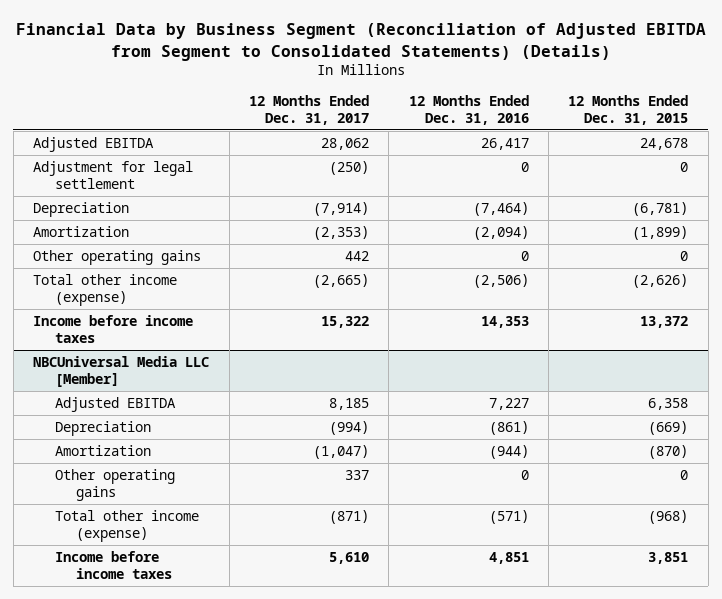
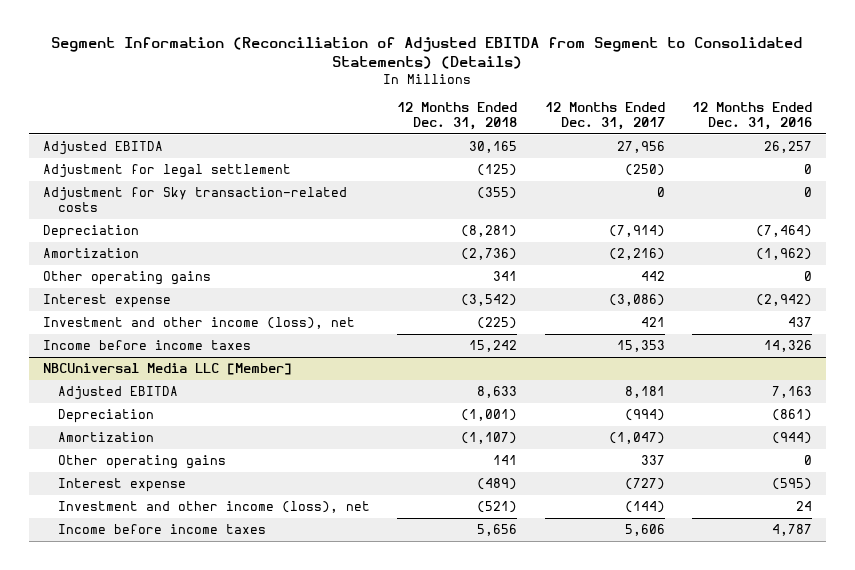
[15,23,706,61] Financial Data by Business Segment (Reconciliation of Adjusted EBITDA from Segment to Consolidated Statements) (Details) -> [51,37,803,70] Segment Information (Reconciliation of Adjusted EBITDA from Segment to Consolidated Statements) (Details)
[568,95,689,125] 12 Months Ended Dec. 31, 2015 -> none
none -> [397,102,518,131] 12 Months Ended Dec. 31, 2018
[320,138,369,151] 28,062 -> [616,141,665,154] 27,956
[480,138,529,151] 26,417 -> [763,141,812,154] 26,257
none -> [42,187,347,212] Adjustment for Sky transaction-related costs
[312,226,369,241] (2,353) -> [608,248,665,261] (2,216)
[472,226,529,241] (2,094) -> [755,248,812,261] (1,962)
none -> [42,294,171,309] Interest expense
[33,274,178,306] Total other income (expense) -> [42,317,355,330] Investment and other income (loss), net
[312,274,369,289] (2,665) -> [640,317,665,328] 421
[472,274,529,289] (2,506) -> [787,317,812,328] 437
[320,316,369,329] 15,322 -> [616,340,665,353] 15,353
[480,316,529,329] 14,353 -> [763,340,812,353] 14,326
[328,398,369,411] 8,185 -> [624,386,665,399] 8,181
[488,398,529,411] 7,227 -> [771,386,812,399] 7,163
none -> [57,478,186,493] Interest expense
[54,510,199,542] Total other income (expense) -> [57,501,370,514] Investment and other income (loss), net
[328,510,369,525] (871) -> [624,501,665,514] (144)
[488,510,529,525] (571) -> [795,501,812,512] 24
[328,552,369,565] 5,610 -> [624,524,665,537] 5,606
[488,552,529,565] 4,851 -> [771,524,812,537] 4,787

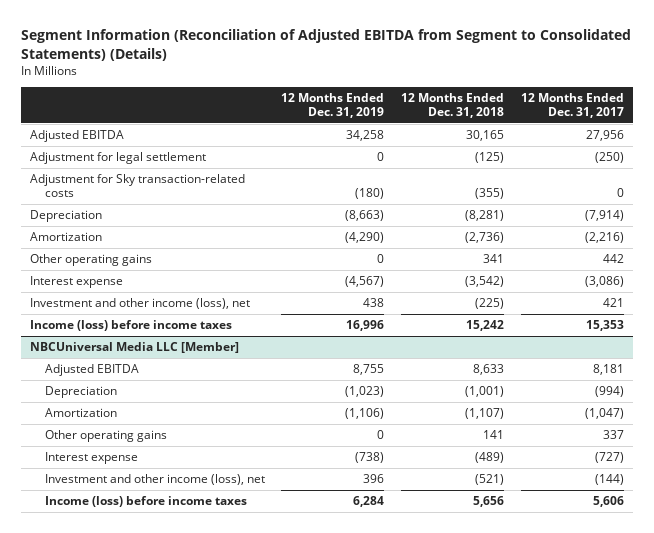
[691,102,812,131] 12 Months Ended Dec. 31, 2016 -> none
none -> [281,92,385,119] 12 Months Ended Dec. 31, 2019
[42,340,251,351] Income before income taxes -> [29,320,232,332] Income (loss) before income taxes
[57,524,266,535] Income before income taxes -> [44,496,247,508] Income (loss) before income taxes

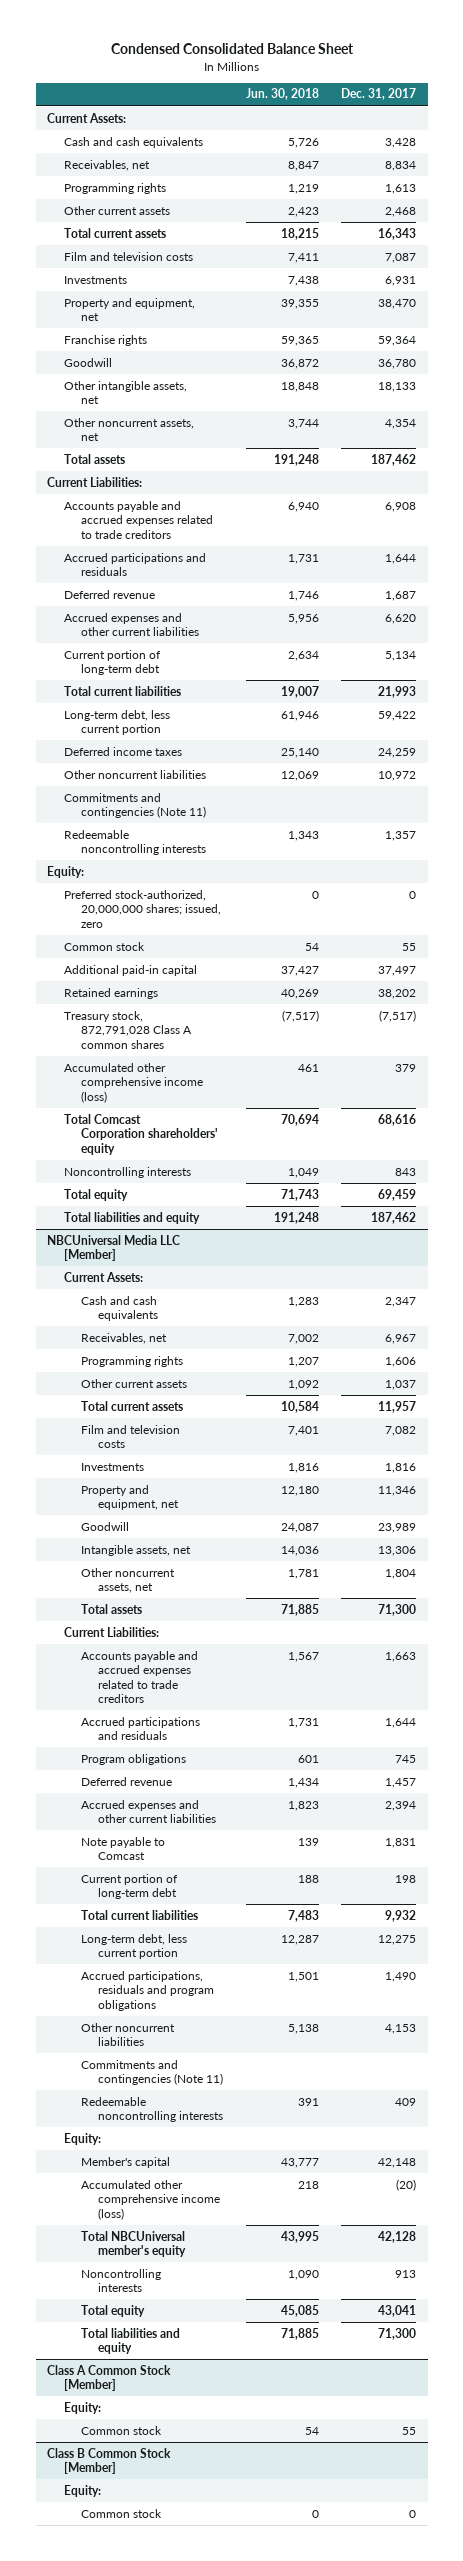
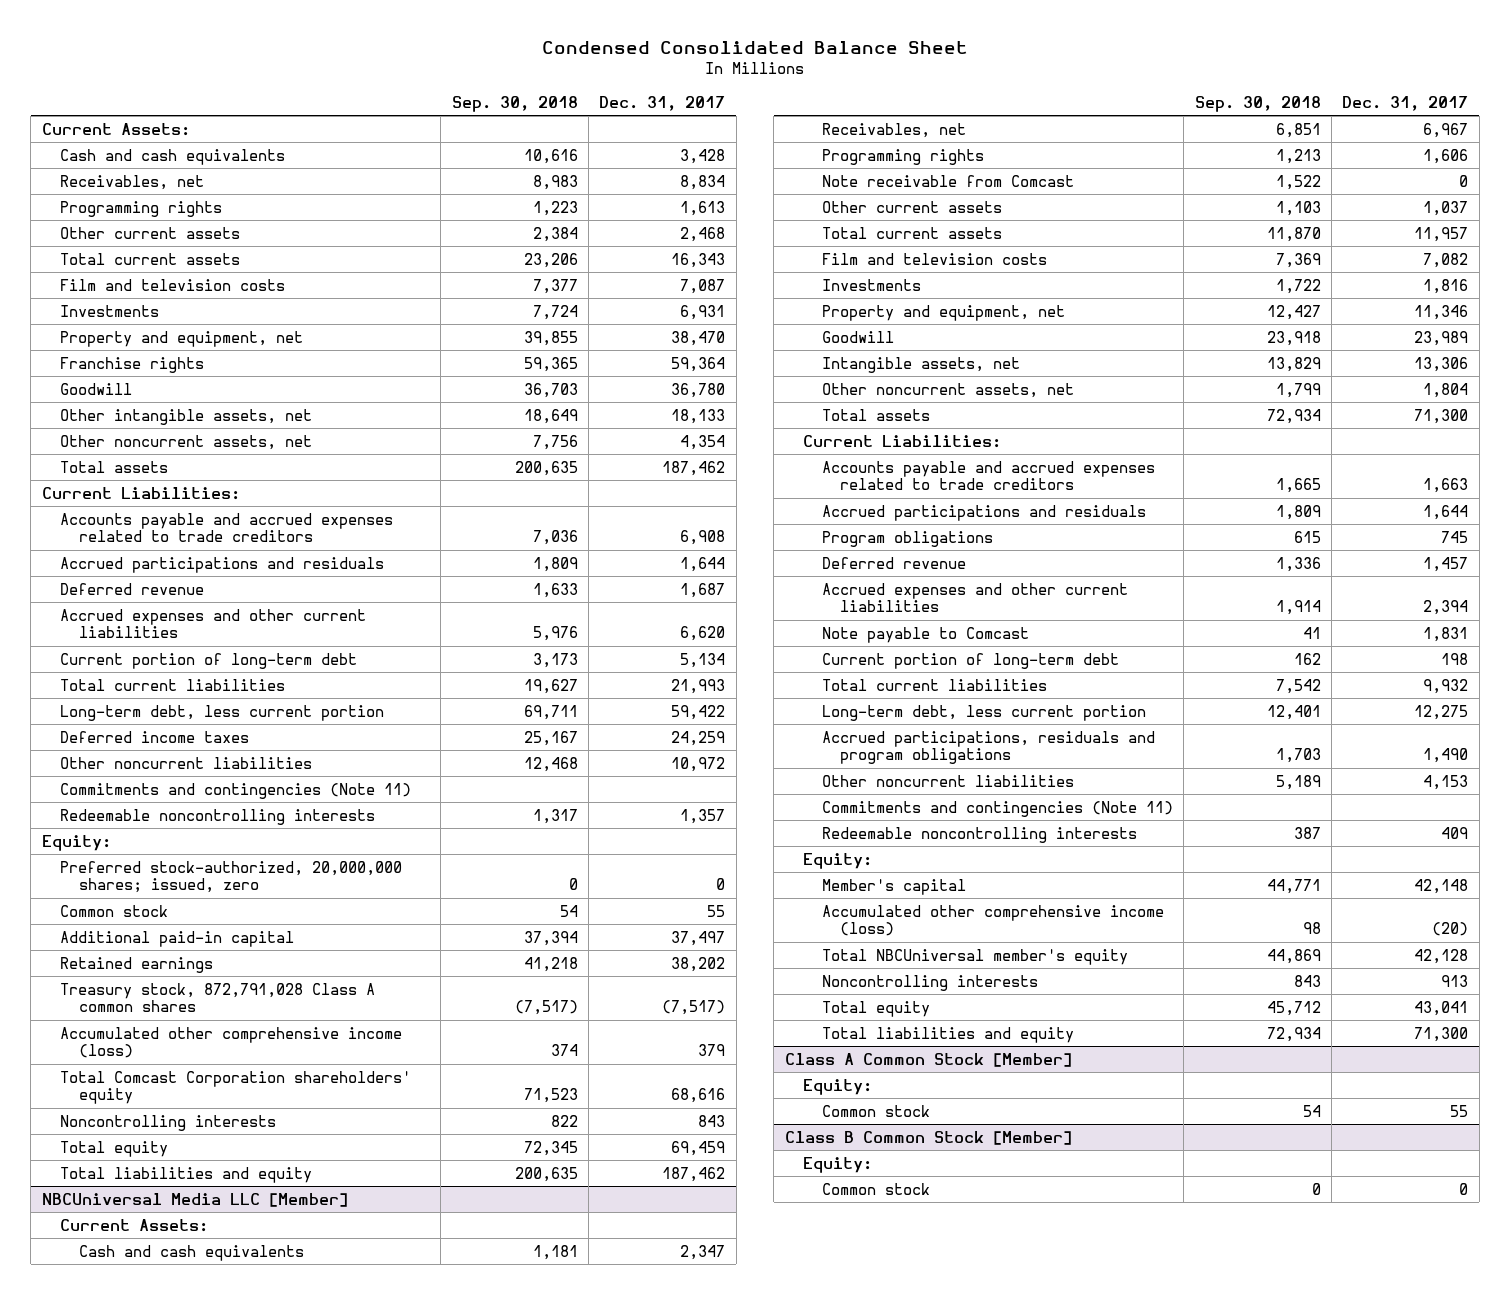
[245,88,319,101] Jun. 30, 2018 -> none
none -> [451,95,578,112] Sep. 30, 2018
none -> [821,174,1074,187] Note receivable from Comcast

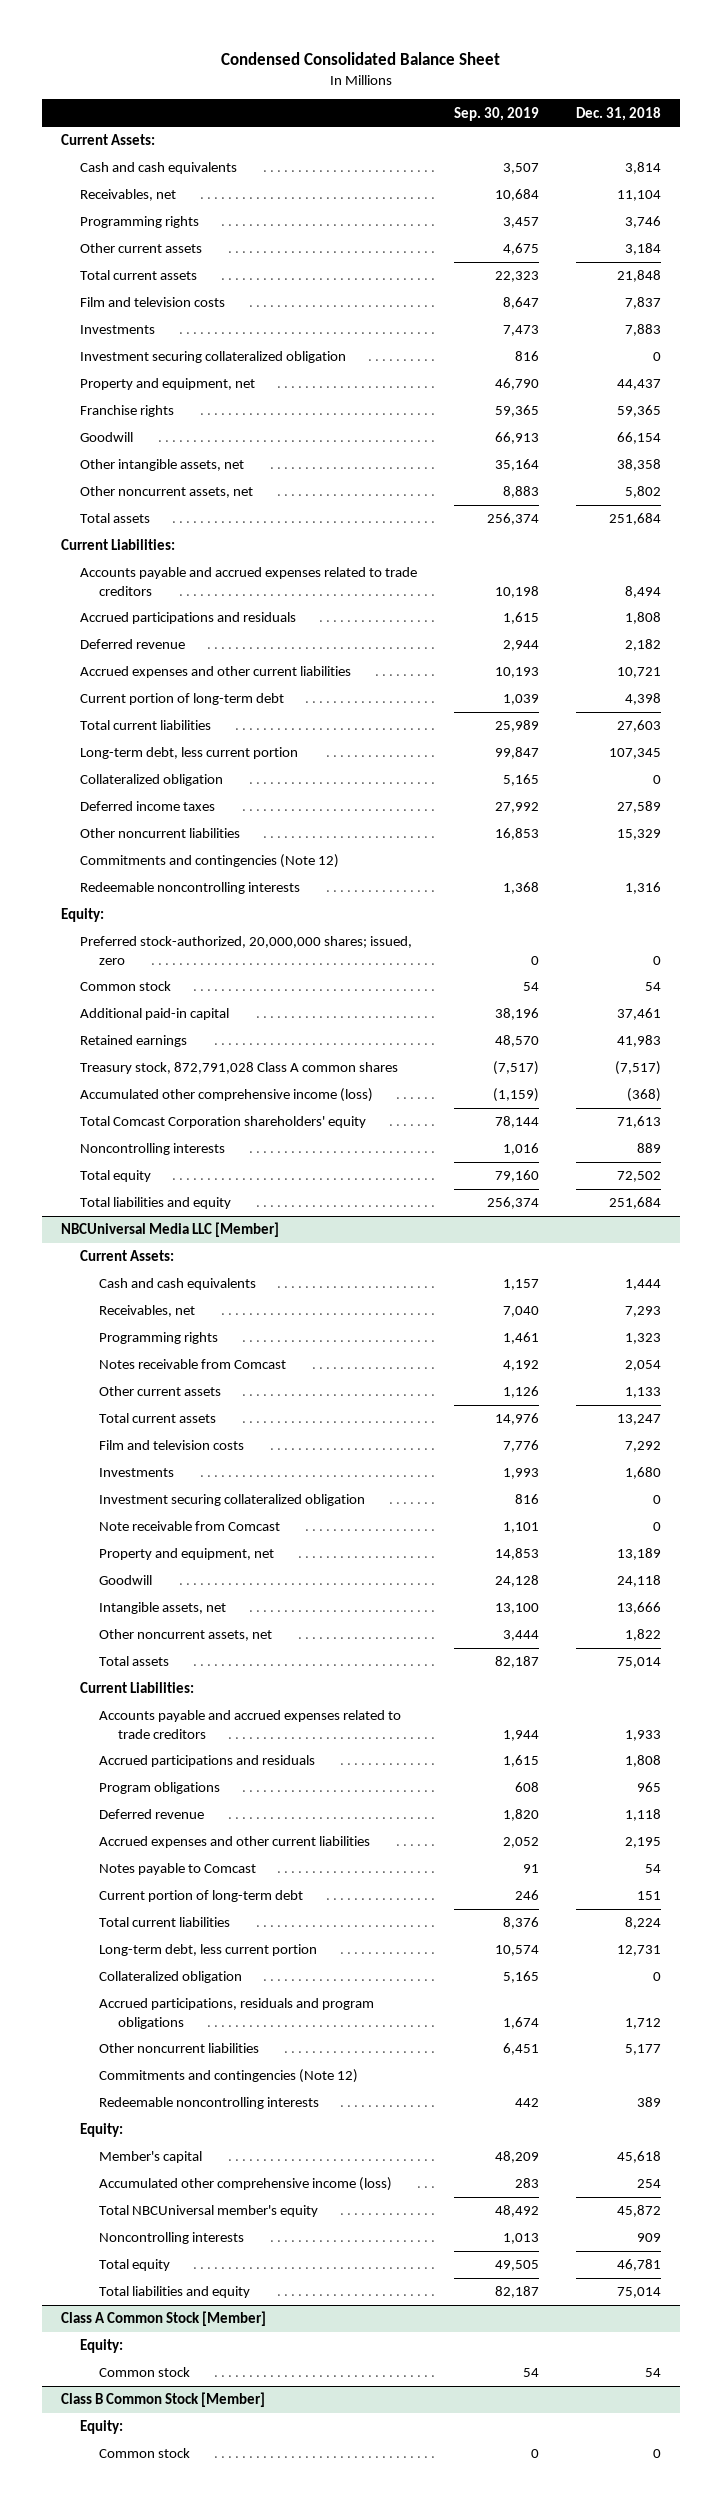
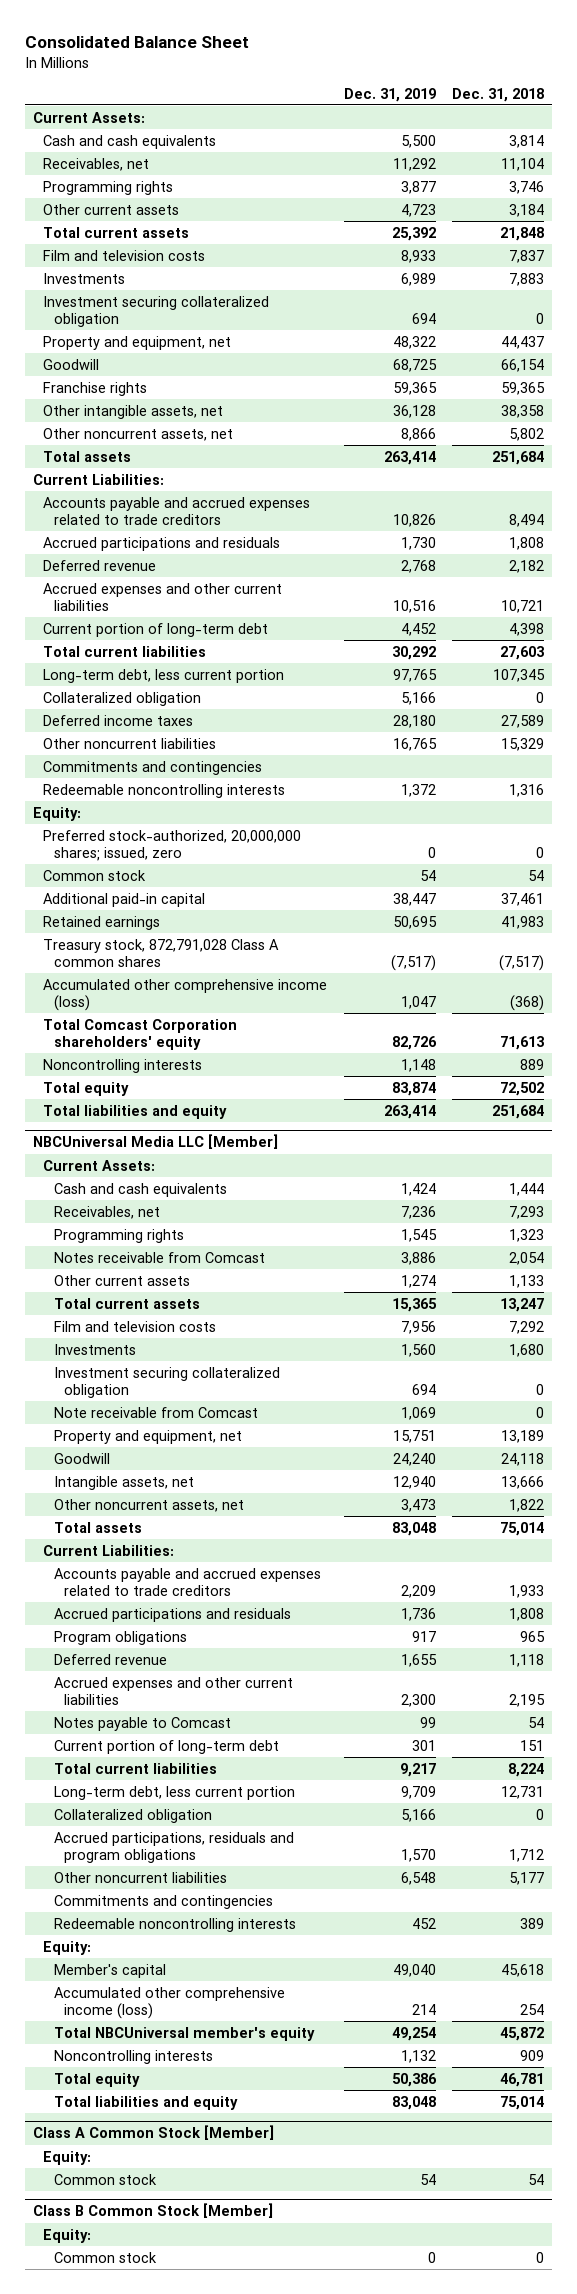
[221,51,501,65] Condensed Consolidated Balance Sheet -> [24,35,249,48] Consolidated Balance Sheet
[453,106,539,121] Sep. 30, 2019 -> none
none -> [343,87,436,102] Dec. 31, 2019
[79,405,174,418] Franchise rights -> [43,381,148,396] Franchise rights
[79,854,339,869] Commitments and contingencies (Note 12) -> [43,760,263,775] Commitments and contingencies
[98,2069,358,2084] Commitments and contingencies (Note 12) -> [53,1894,273,1909] Commitments and contingencies

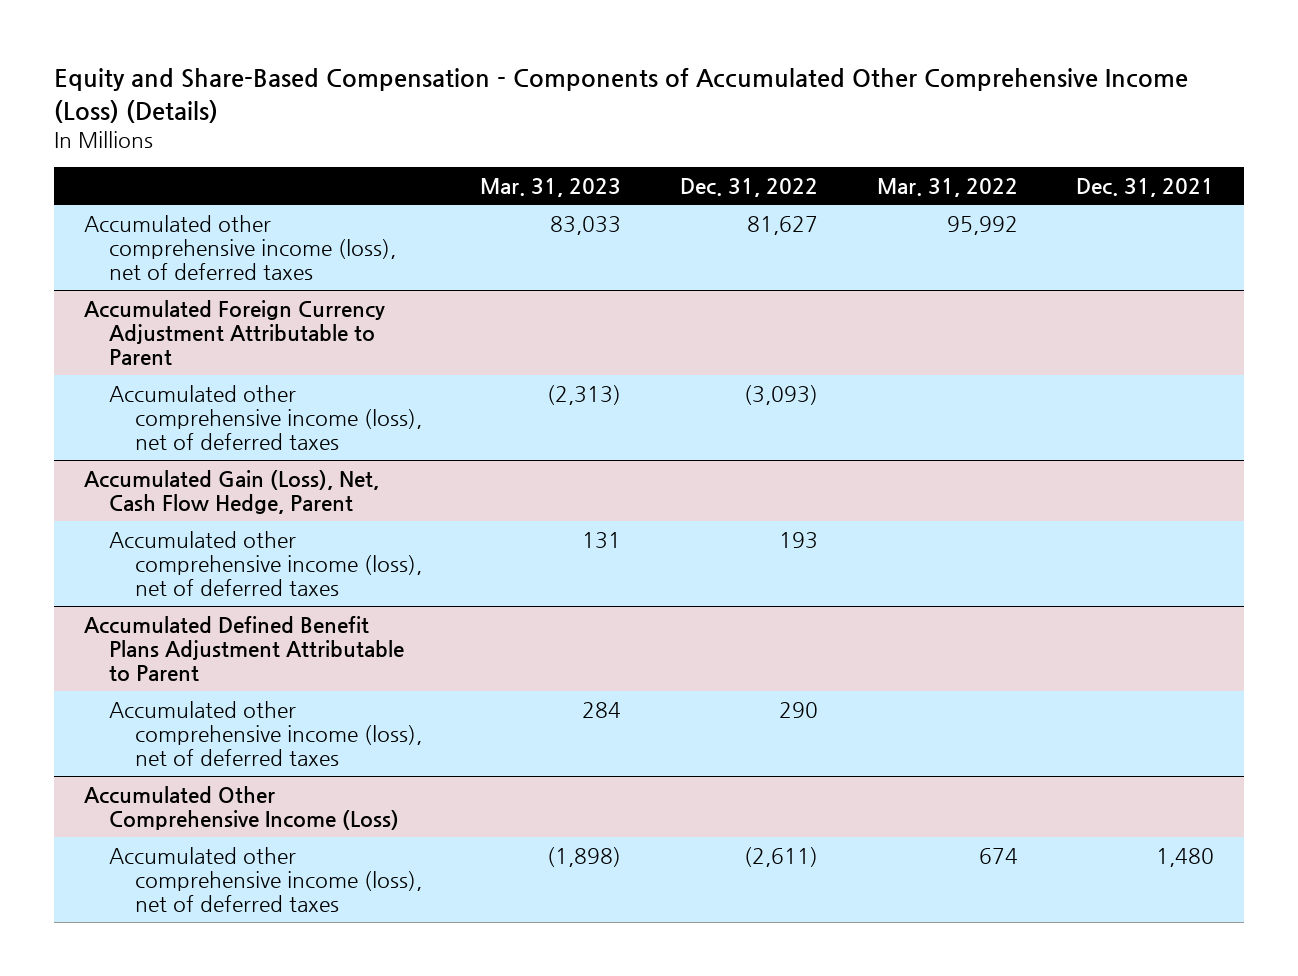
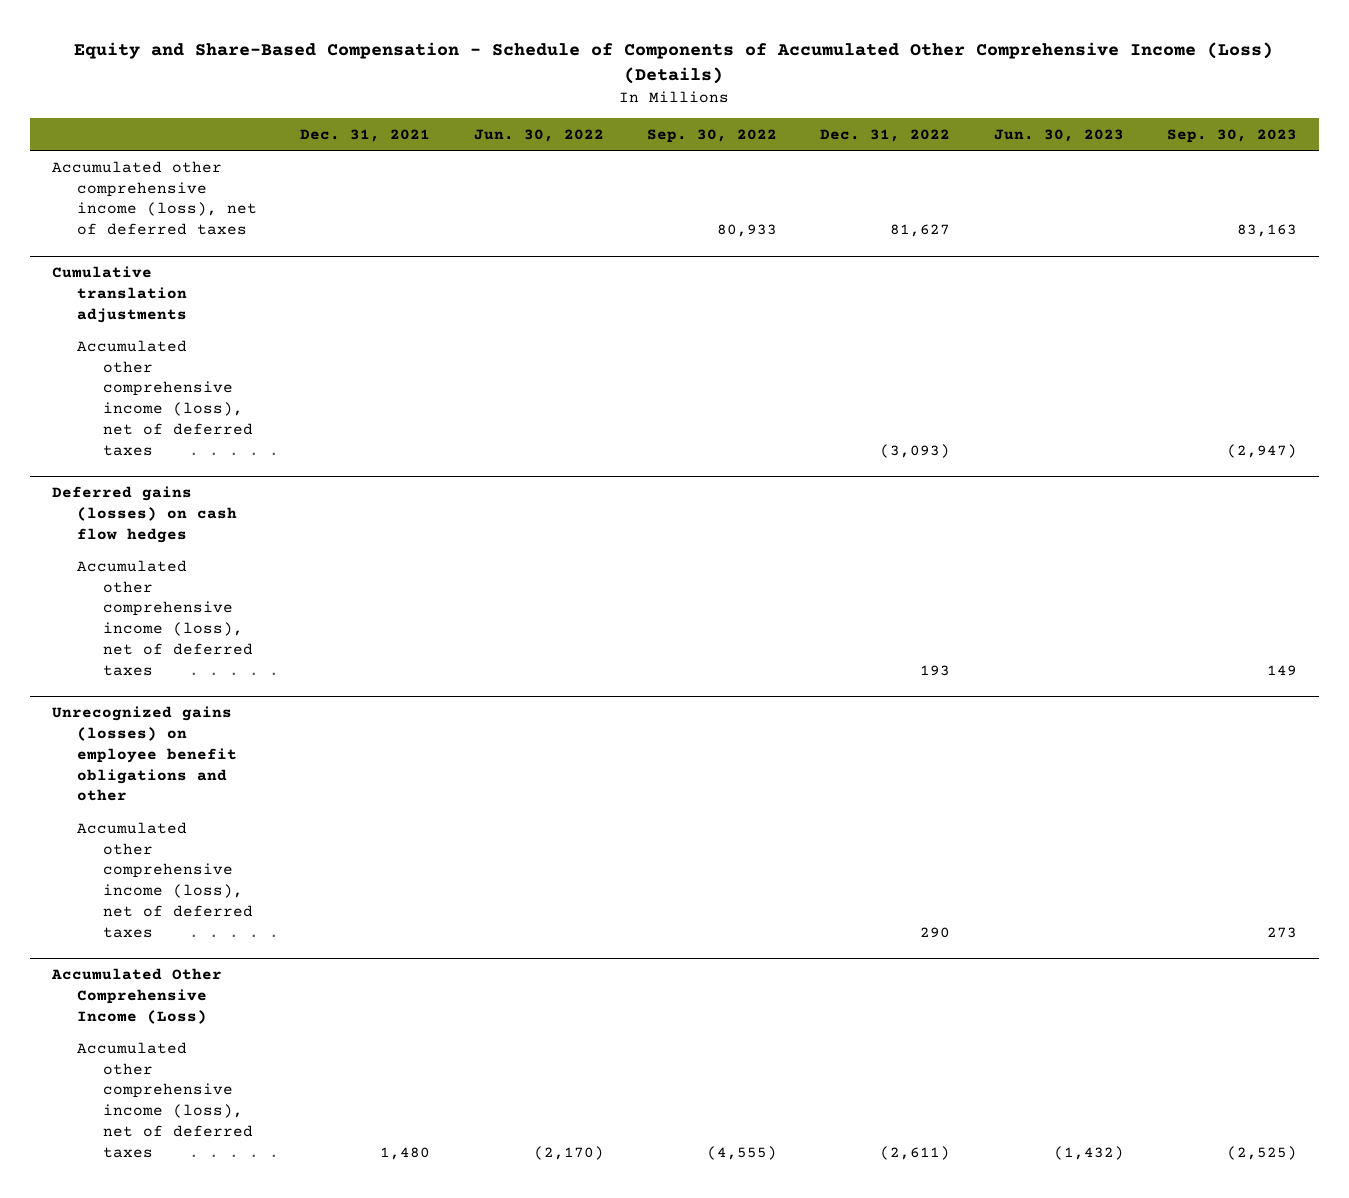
[54,68,1189,123] Equity and Share-Based Compensation - Components of Accumulated Other Comprehensive Income (Loss) (Details) -> [74,41,1274,84] Equity and Share-Based Compensation - Schedule of Components of Accumulated Other Comprehensive Income (Loss) (Details)
[480,177,622,197] Mar. 31, 2023 -> none
[876,177,1018,197] Mar. 31, 2022 -> none
none -> [473,128,604,142] Jun. 30, 2022
none -> [647,128,778,143] Sep. 30, 2022
none -> [993,128,1124,142] Jun. 30, 2023
none -> [1166,128,1297,143] Sep. 30, 2023
[83,299,385,366] Accumulated Foreign Currency Adjustment Attributable to Parent -> [51,266,188,323] Cumulative translation adjustments
[83,469,379,514] Accumulated Gain (Loss), Net, Cash Flow Hedge, Parent -> [51,486,238,543] Deferred gains (losses) on cash flow hedges
[83,615,405,682] Accumulated Defined Benefit Plans Adjustment Attributable to Parent -> [51,706,238,802] Unrecognized gains (losses) on employee benefit obligations and other

